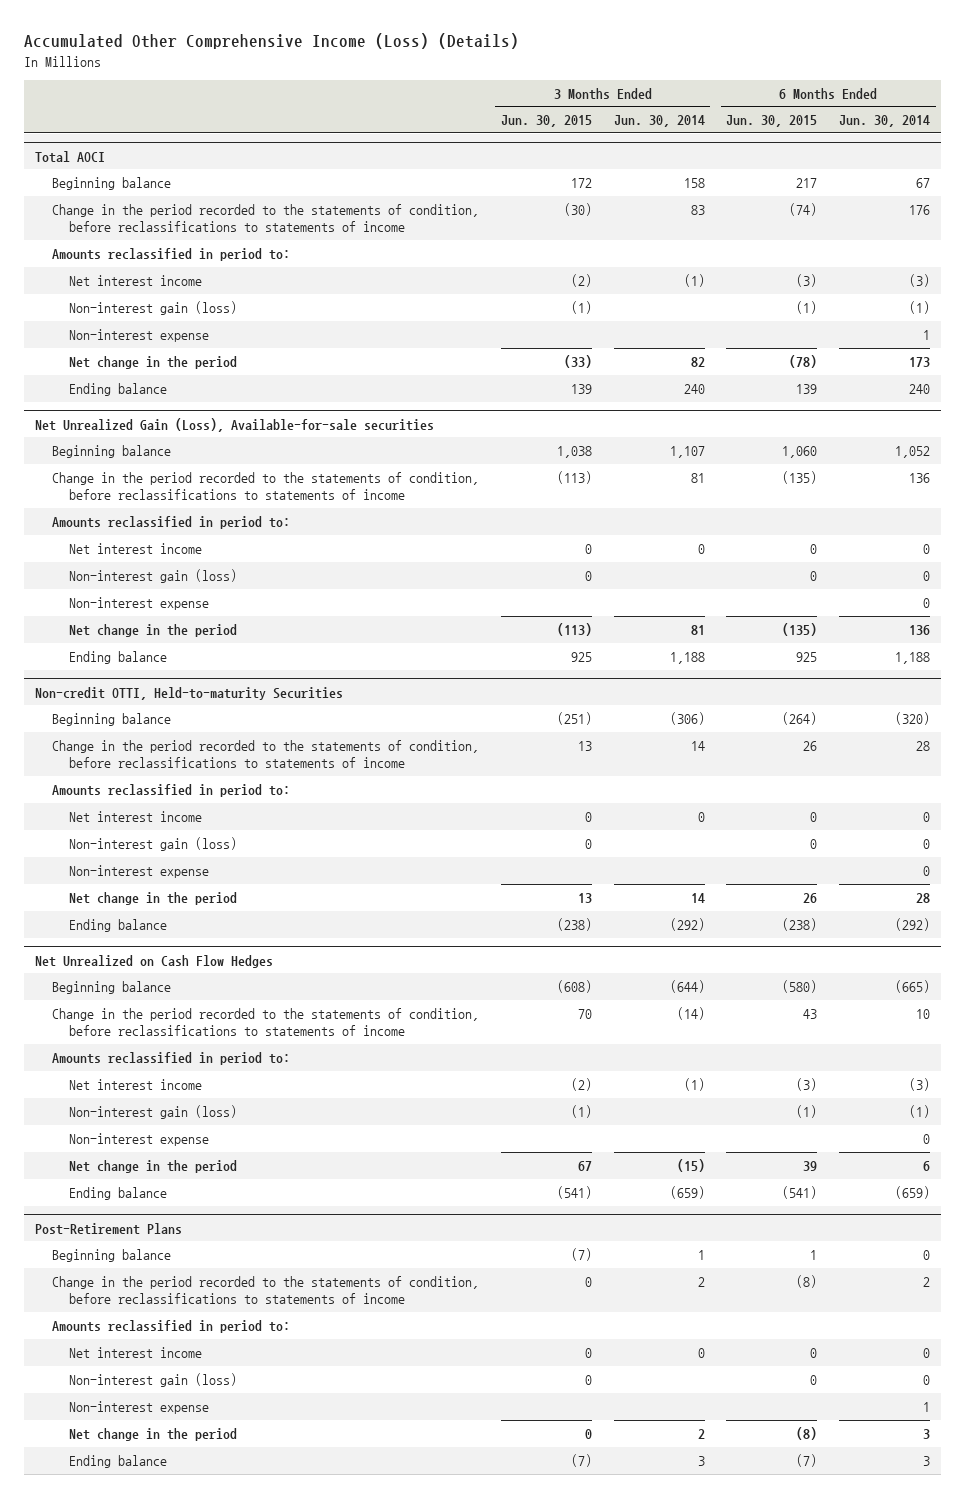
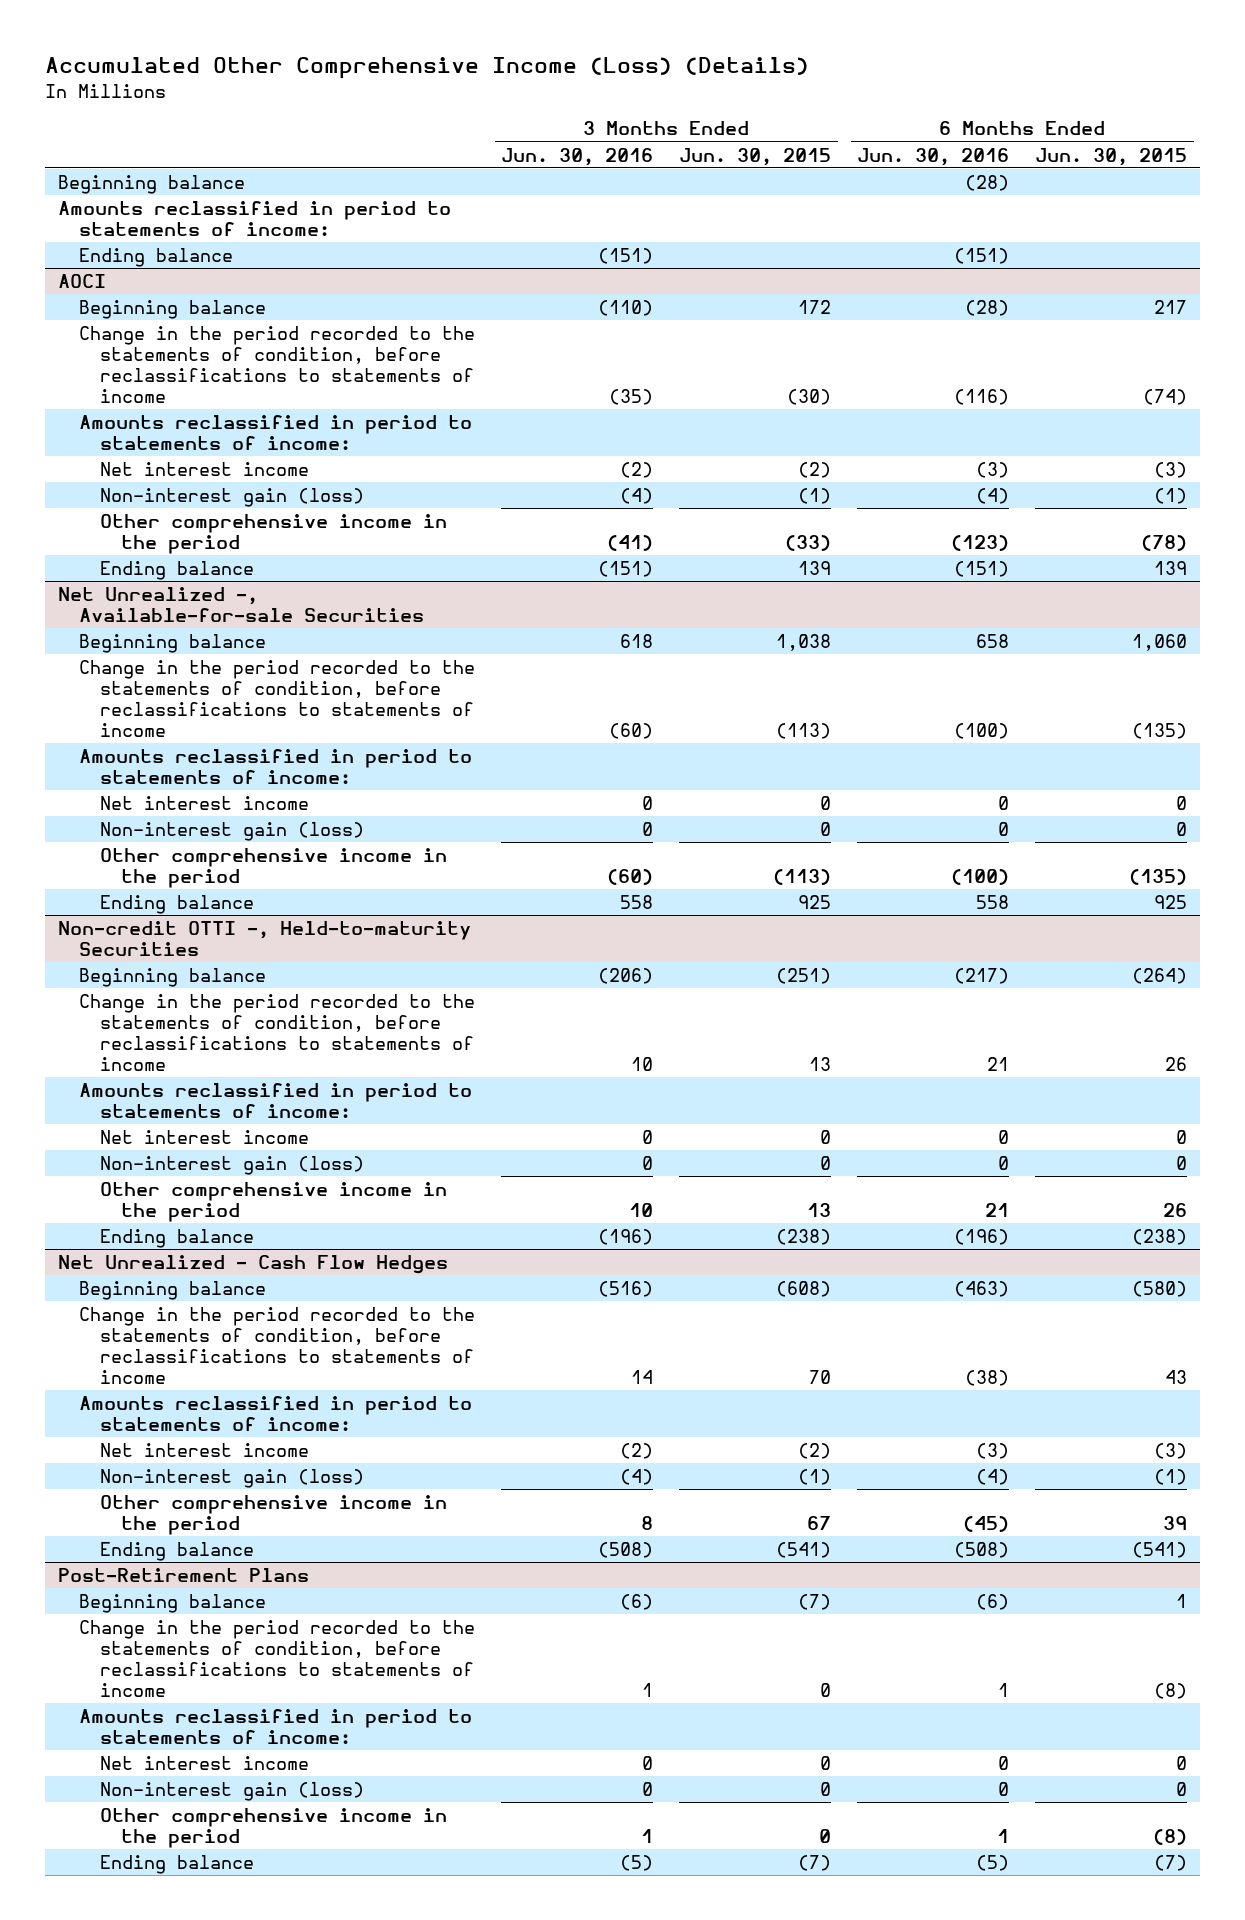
[613,115,705,128] Jun. 30, 2014 -> none
[839,115,931,128] Jun. 30, 2014 -> none
none -> [501,147,654,166] Jun. 30, 2016
none -> [857,147,1010,166] Jun. 30, 2016
none -> [58,174,246,194] Beginning balance
none -> [58,200,452,236] Amounts reclassified in period to statements of income:
none -> [79,247,234,267] Ending balance
[35,150,106,163] Total AOCI -> [58,273,107,288] AOCI
[52,247,291,261] Amounts reclassified in period to: -> [79,414,473,450] Amounts reclassified in period to statements of income:
[68,328,209,342] Non-interest expense -> none
[68,355,237,369] Net change in the period -> [100,513,448,554] Other comprehensive income in the period
[35,417,435,432] Net Unrealized Gain (Loss), Available-for-sale securities -> [58,586,425,622] Net Unrealized -, Available-for-sale Securities
[52,515,291,529] Amounts reclassified in period to: -> [79,748,473,784] Amounts reclassified in period to statements of income:
[68,596,209,610] Non-interest expense -> none
[68,623,237,637] Net change in the period -> [100,847,448,888] Other comprehensive income in the period
[35,686,344,700] Non-credit OTTI, Held-to-maturity Securities -> [58,920,472,956] Non-credit OTTI -, Held-to-maturity Securities
[52,783,291,797] Amounts reclassified in period to: -> [79,1082,473,1118] Amounts reclassified in period to statements of income:
[68,864,209,878] Non-interest expense -> none
[68,891,237,905] Net change in the period -> [100,1181,448,1222] Other comprehensive income in the period
[35,954,274,968] Net Unrealized on Cash Flow Hedges -> [58,1254,449,1274] Net Unrealized - Cash Flow Hedges
[52,1051,291,1065] Amounts reclassified in period to: -> [79,1395,473,1431] Amounts reclassified in period to statements of income:
[68,1132,209,1146] Non-interest expense -> none
[68,1159,237,1173] Net change in the period -> [100,1494,448,1535] Other comprehensive income in the period
[52,1319,291,1333] Amounts reclassified in period to: -> [79,1708,473,1744] Amounts reclassified in period to statements of income:
[68,1400,209,1414] Non-interest expense -> none
[68,1427,237,1441] Net change in the period -> [100,1807,448,1848] Other comprehensive income in the period

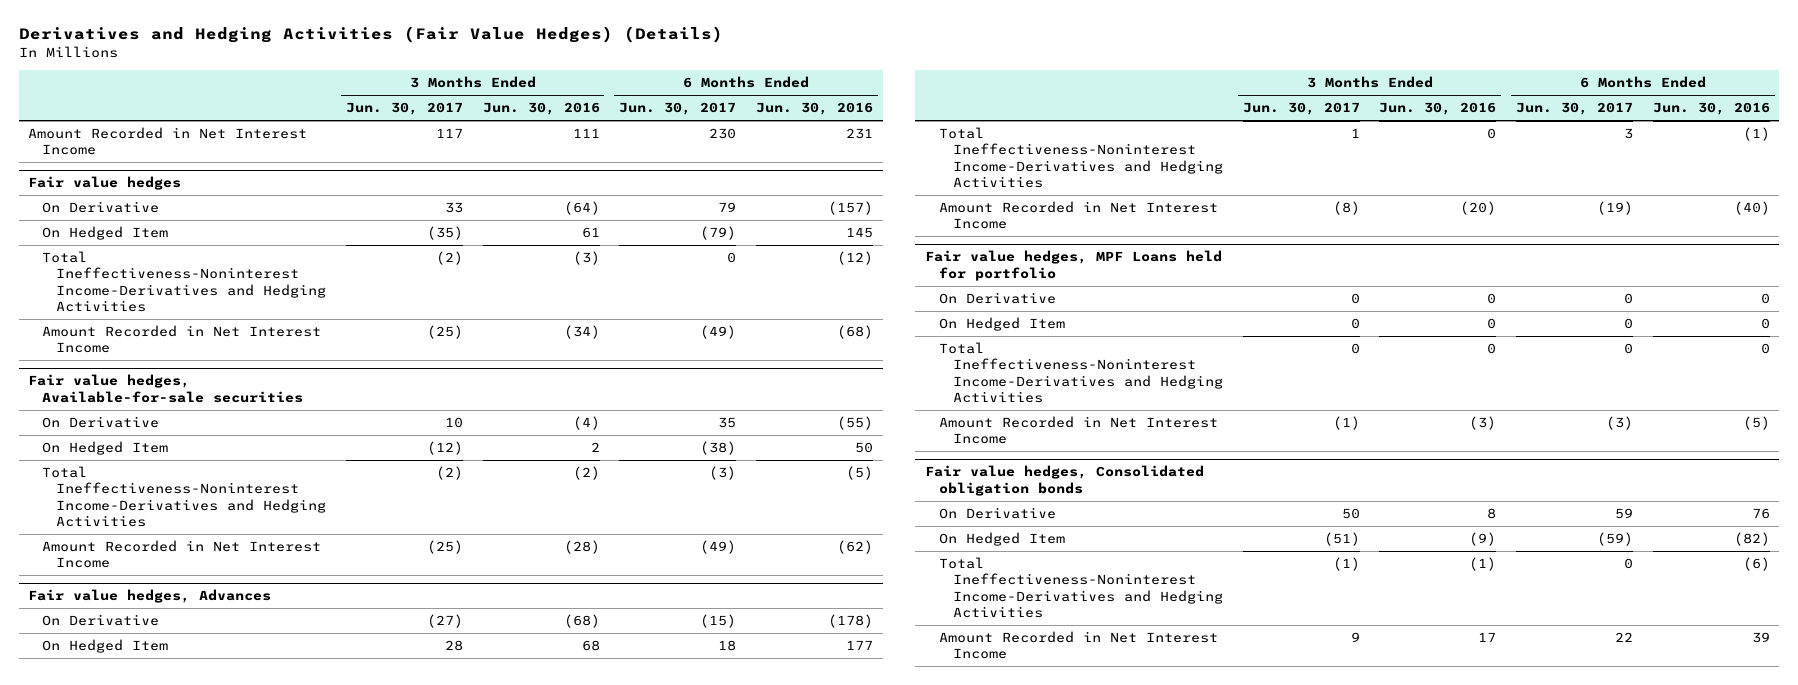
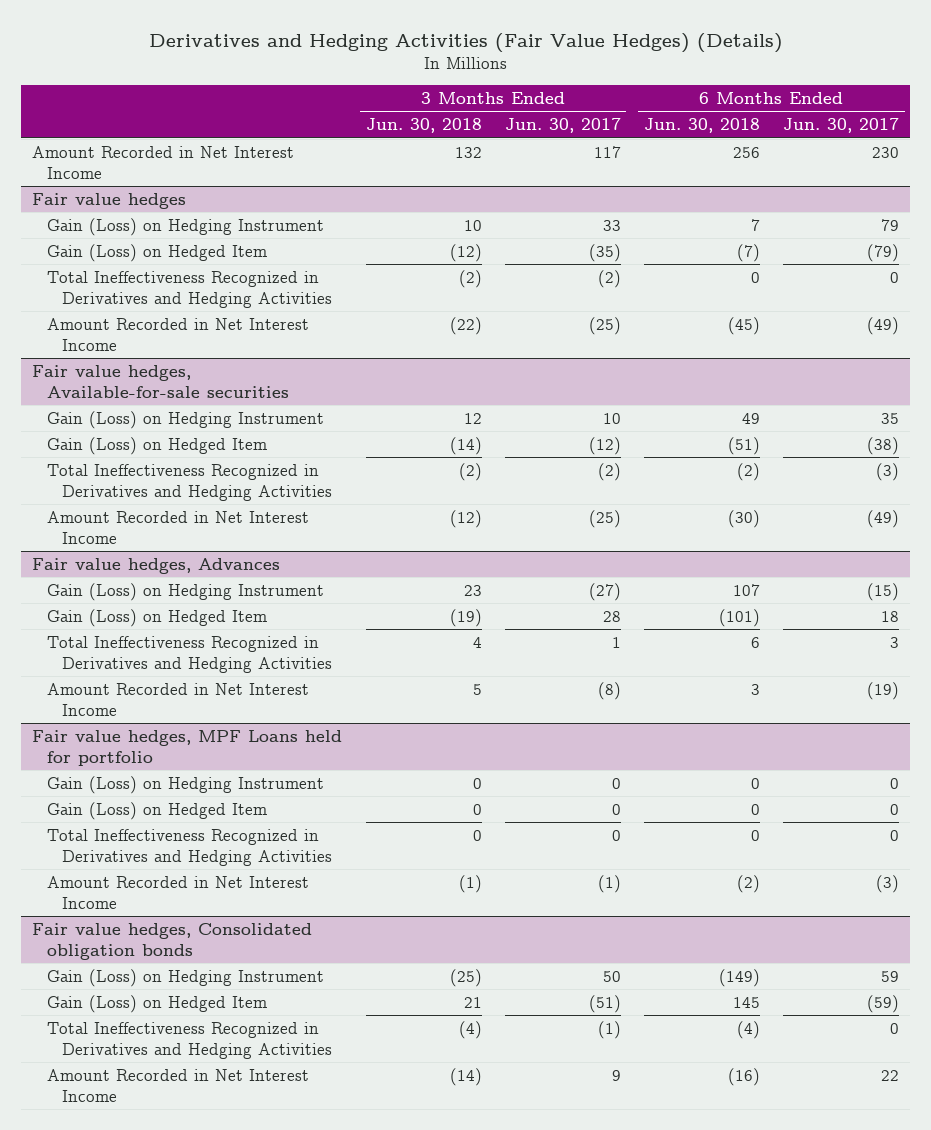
[482,102,600,116] Jun. 30, 2016 -> none
[755,102,873,116] Jun. 30, 2016 -> none
none -> [365,118,482,134] Jun. 30, 2018
none -> [643,118,760,134] Jun. 30, 2018
[42,201,160,214] On Derivative -> [47,217,325,236] Gain (Loss) on Hedging Instrument
[42,226,169,241] On Hedged Item -> [47,243,268,262] Gain (Loss) on Hedged Item
[42,251,327,313] Total Ineffectiveness-Noninterest Income-Derivatives and Hedging Activities -> [47,270,332,308] Total Ineffectiveness Recognized in Derivatives and Hedging Activities
[42,416,160,429] On Derivative -> [47,410,325,429] Gain (Loss) on Hedging Instrument
[42,441,169,456] On Hedged Item -> [47,436,268,455] Gain (Loss) on Hedged Item
[42,466,327,528] Total Ineffectiveness-Noninterest Income-Derivatives and Hedging Activities -> [47,463,332,501] Total Ineffectiveness Recognized in Derivatives and Hedging Activities
[42,614,160,627] On Derivative -> [47,582,325,601] Gain (Loss) on Hedging Instrument
[42,639,169,654] On Hedged Item -> [47,608,268,627] Gain (Loss) on Hedged Item
[939,127,1224,189] Total Ineffectiveness-Noninterest Income-Derivatives and Hedging Activities -> [47,635,332,673] Total Ineffectiveness Recognized in Derivatives and Hedging Activities
[939,292,1057,305] On Derivative -> [47,775,325,794] Gain (Loss) on Hedging Instrument
[939,317,1066,332] On Hedged Item -> [47,801,268,820] Gain (Loss) on Hedged Item
[939,342,1224,404] Total Ineffectiveness-Noninterest Income-Derivatives and Hedging Activities -> [47,828,332,866] Total Ineffectiveness Recognized in Derivatives and Hedging Activities
[939,507,1057,520] On Derivative -> [47,968,325,987] Gain (Loss) on Hedging Instrument
[939,532,1066,547] On Hedged Item -> [47,994,268,1013] Gain (Loss) on Hedged Item
[939,557,1224,619] Total Ineffectiveness-Noninterest Income-Derivatives and Hedging Activities -> [47,1021,332,1059] Total Ineffectiveness Recognized in Derivatives and Hedging Activities

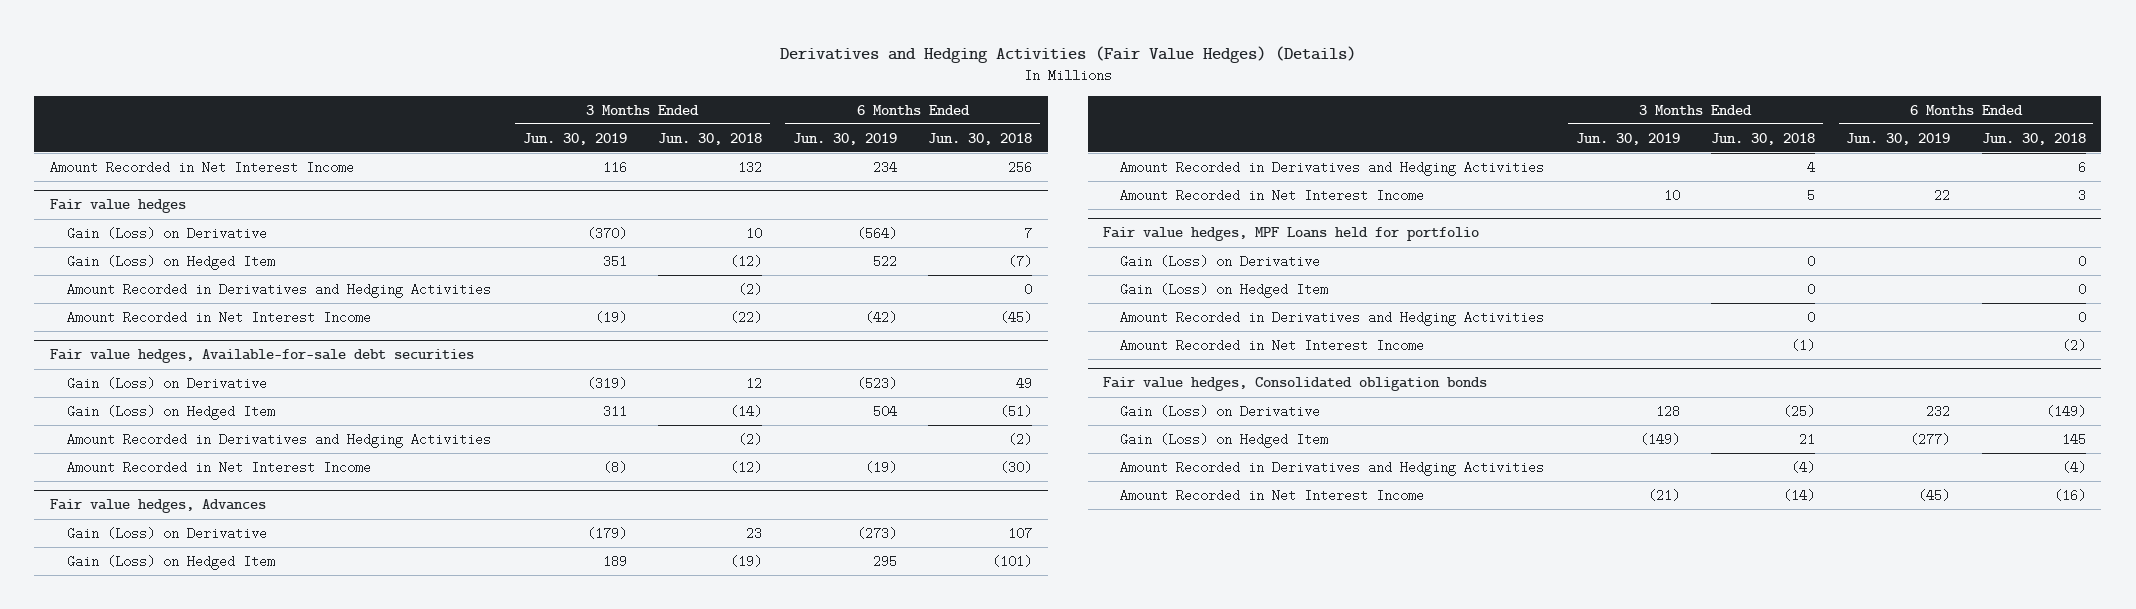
[504,118,621,134] Jun. 30, 2017 -> none
[782,118,899,134] Jun. 30, 2017 -> none
none -> [522,132,627,145] Jun. 30, 2019
none -> [793,132,898,145] Jun. 30, 2019
[47,217,325,236] Gain (Loss) on Hedging Instrument -> [67,226,268,240] Gain (Loss) on Derivative
[47,270,332,308] Total Ineffectiveness Recognized in Derivatives and Hedging Activities -> [67,282,492,298] Amount Recorded in Derivatives and Hedging Activities
[32,364,290,398] Fair value hedges, Available-for-sale securities -> [50,349,475,364] Fair value hedges, Available-for-sale debt securities
[47,410,325,429] Gain (Loss) on Hedging Instrument -> [67,376,268,390] Gain (Loss) on Derivative
[47,463,332,501] Total Ineffectiveness Recognized in Derivatives and Hedging Activities -> [67,432,492,448] Amount Recorded in Derivatives and Hedging Activities
[47,582,325,601] Gain (Loss) on Hedging Instrument -> [67,526,268,540] Gain (Loss) on Derivative
[47,635,332,673] Total Ineffectiveness Recognized in Derivatives and Hedging Activities -> [1120,160,1545,176] Amount Recorded in Derivatives and Hedging Activities
[47,775,325,794] Gain (Loss) on Hedging Instrument -> [1120,254,1321,268] Gain (Loss) on Derivative
[47,828,332,866] Total Ineffectiveness Recognized in Derivatives and Hedging Activities -> [1120,310,1545,326] Amount Recorded in Derivatives and Hedging Activities
[47,968,325,987] Gain (Loss) on Hedging Instrument -> [1120,404,1321,418] Gain (Loss) on Derivative
[47,1021,332,1059] Total Ineffectiveness Recognized in Derivatives and Hedging Activities -> [1120,460,1545,476] Amount Recorded in Derivatives and Hedging Activities

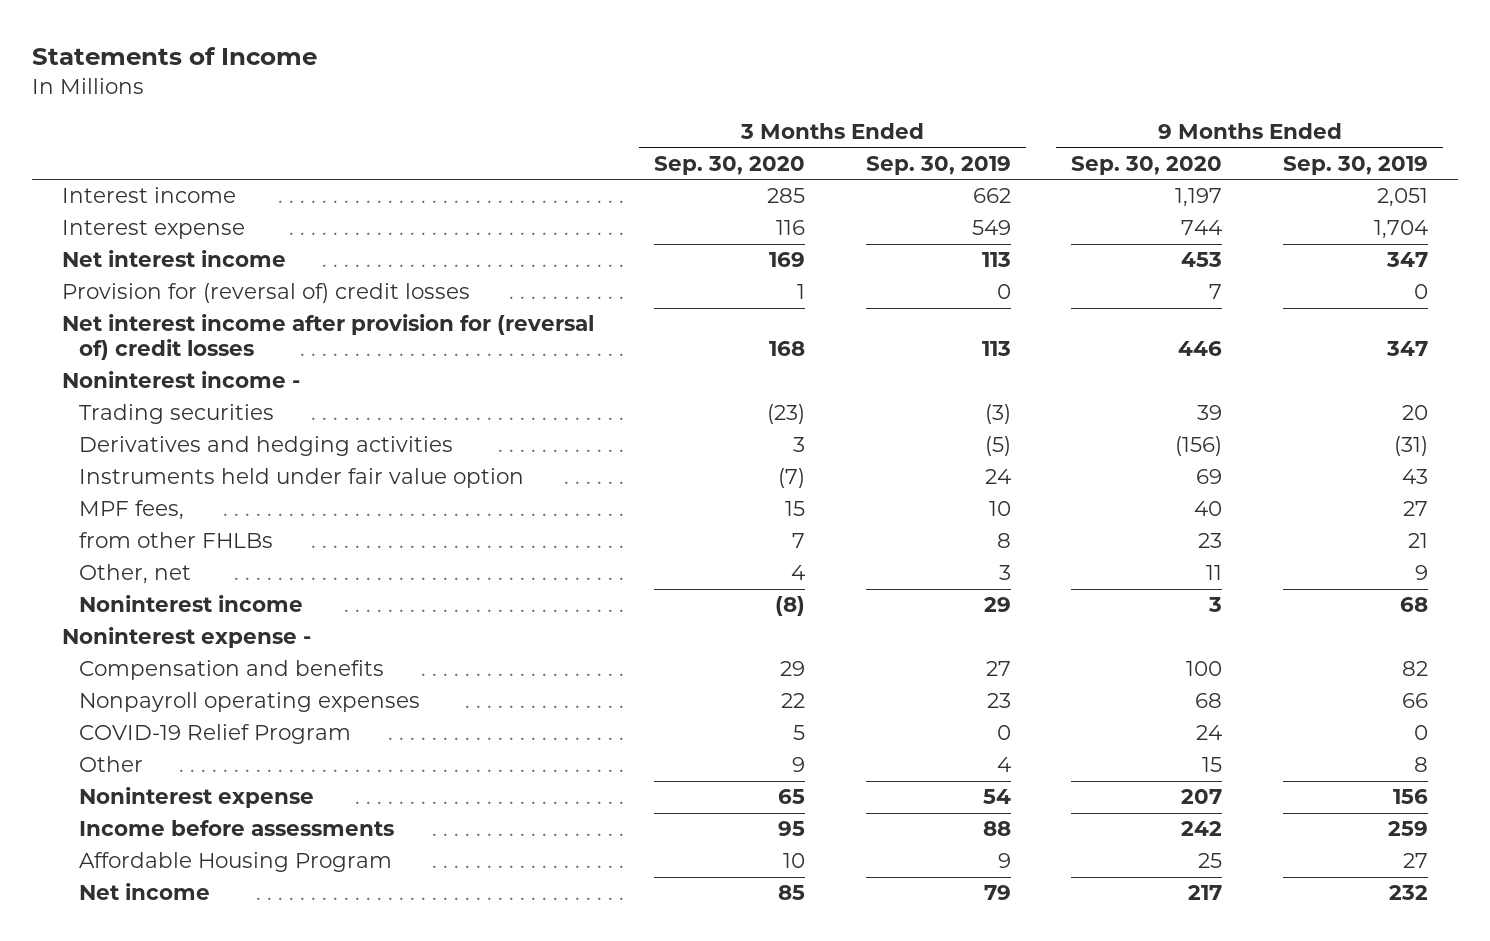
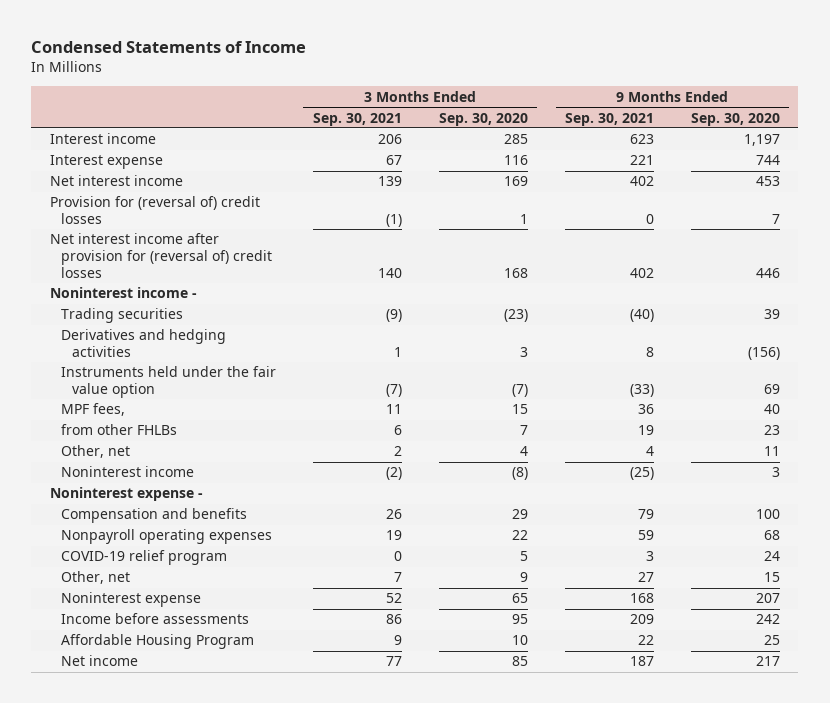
[31,46,317,65] Statements of Income -> [31,41,307,54] Condensed Statements of Income
[865,155,1011,175] Sep. 30, 2019 -> none
[1282,155,1428,175] Sep. 30, 2019 -> none
none -> [312,112,402,126] Sep. 30, 2021
none -> [564,112,654,126] Sep. 30, 2021
[78,468,524,489] Instruments held under fair value option -> [60,366,276,399] Instruments held under the fair value option
[78,724,351,745] COVID-19 Relief Program -> [60,550,227,566] COVID-19 relief program
[78,756,143,773] Other -> [60,571,130,585] Other, net

